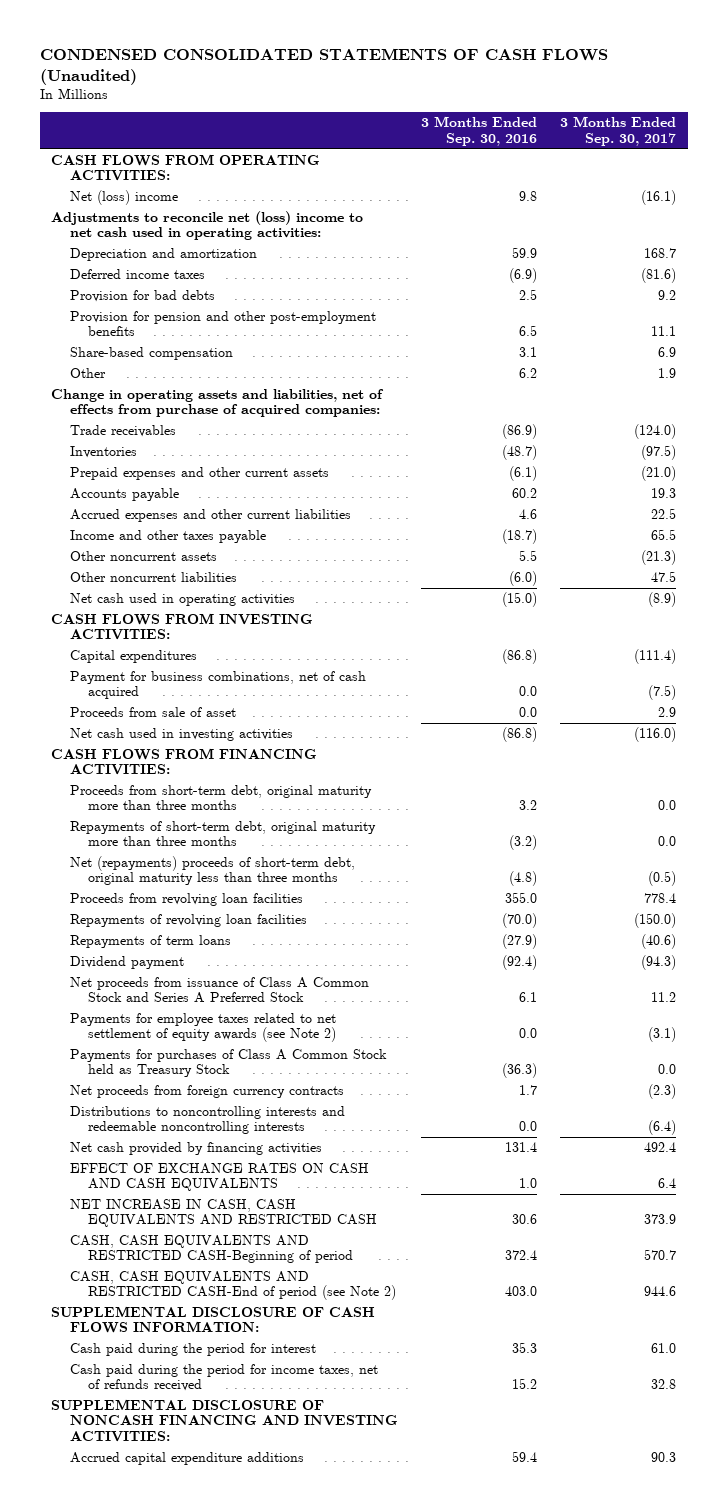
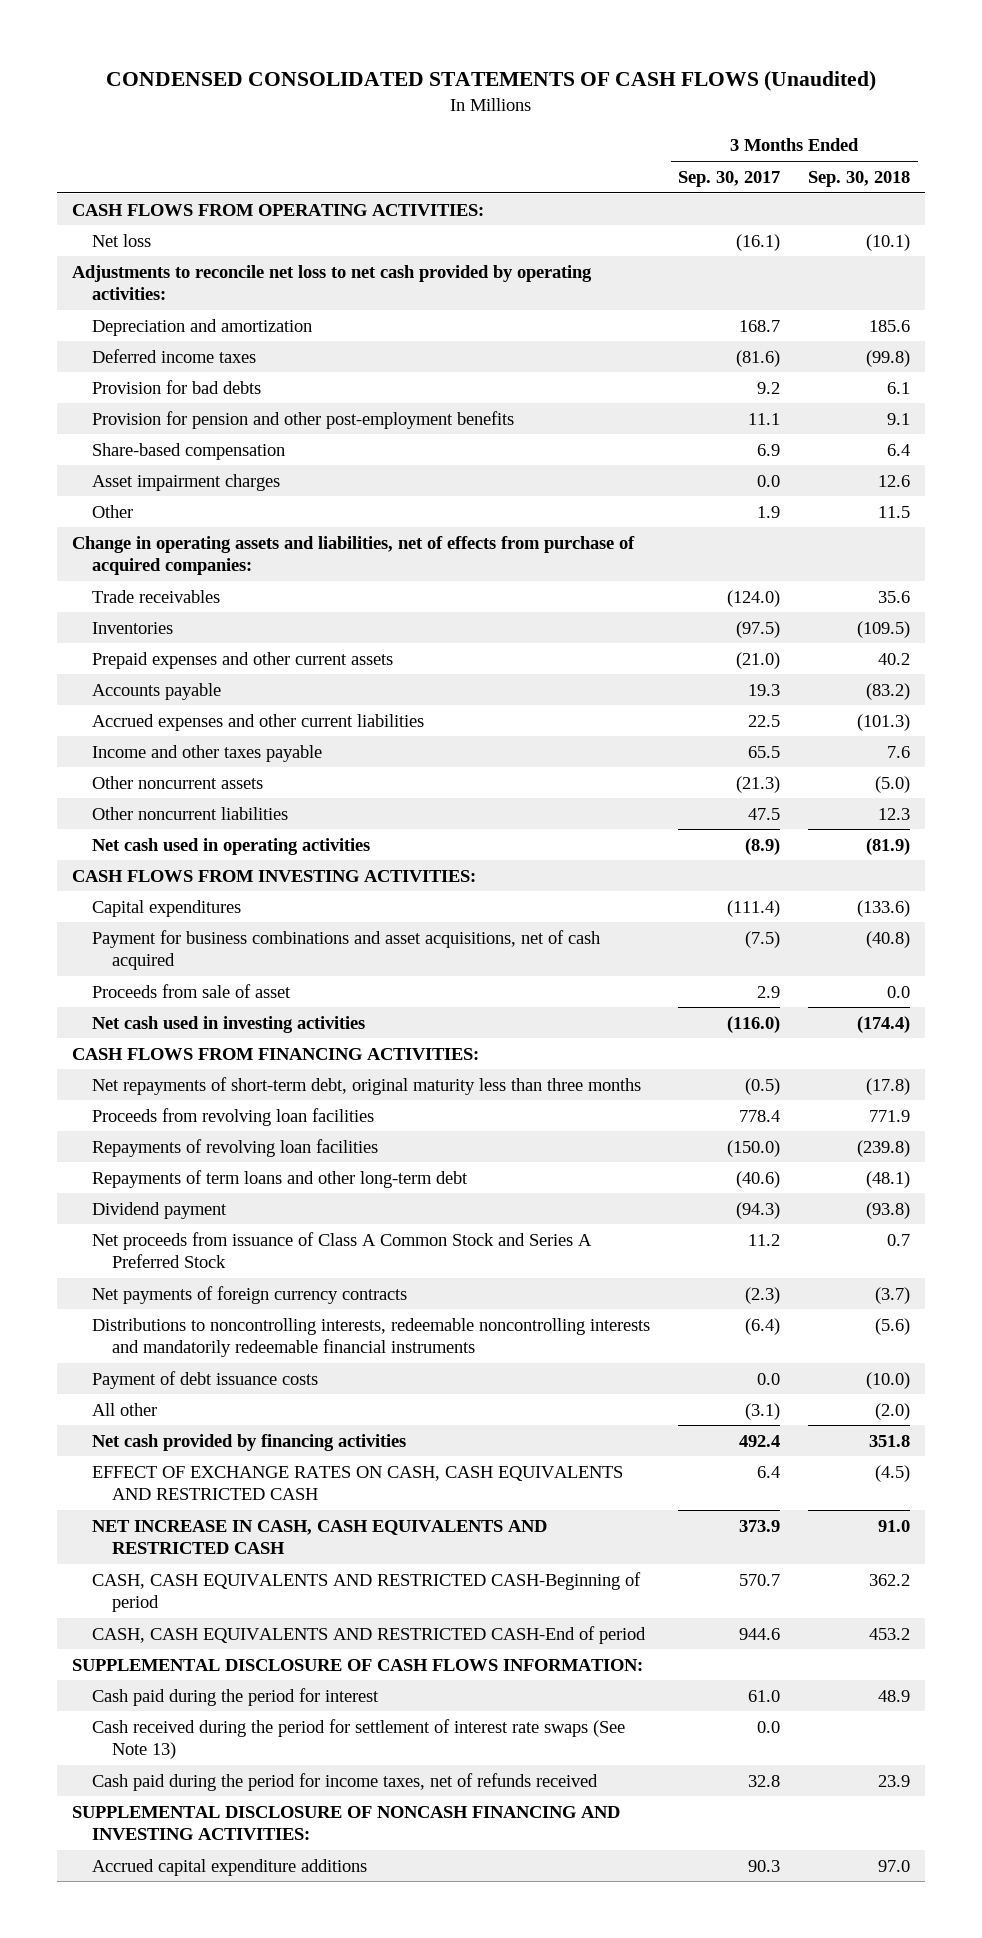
[421,116,538,146] 3 Months Ended Sep. 30, 2016 -> none
none -> [808,170,911,187] Sep. 30, 2018
[69,190,178,206] Net (loss) income -> [91,233,151,247] Net loss
[51,211,364,241] Adjustments to reconcile net (loss) income to net cash used in operating activities: -> [71,264,592,301] Adjustments to reconcile net loss to net cash provided by operating activities:
none -> [91,473,280,491] Asset impairment charges
[69,671,366,700] Payment for business combinations, net of cash acquired -> [91,929,600,971] Payment for business combinations and asset acquisitions, net of cash acquired
[69,785,372,811] Proceeds from short-term debt, original maturity more than three months -> none
[69,821,376,847] Repayments of short-term debt, original maturity more than three months -> none
[69,856,355,886] Net (repayments) proceeds of short-term debt, original maturity less than three months -> [91,1076,641,1095] Net repayments of short-term debt, original maturity less than three months
[69,935,231,949] Repayments of term loans -> [91,1169,468,1188] Repayments of term loans and other long-term debt
[69,1013,337,1043] Payments for employee taxes related to net settlement of equity awards (see Note 2) -> none
[69,1049,387,1078] Payments for purchases of Class A Common Stock held as Treasury Stock -> none
[69,1085,344,1099] Net proceeds from foreign currency contracts -> [91,1285,407,1304] Net payments of foreign currency contracts
[69,1106,345,1135] Distributions to noncontrolling interests and redeemable noncontrolling interests -> [91,1317,650,1358] Distributions to noncontrolling interests, redeemable noncontrolling interests and mandatorily redeemable financial instruments
none -> [91,1370,318,1389] Payment of debt issuance costs
none -> [91,1402,157,1416] All other
[69,1163,369,1192] EFFECT OF EXCHANGE RATES ON CASH AND CASH EQUIVALENTS -> [91,1465,623,1501] EFFECT OF EXCHANGE RATES ON CASH, CASH EQUIVALENTS AND RESTRICTED CASH
[69,1271,397,1301] CASH, CASH EQUIVALENTS AND RESTRICTED CASH-End of period (see Note 2) -> [91,1625,646,1644] CASH, CASH EQUIVALENTS AND RESTRICTED CASH-End of period
none -> [91,1718,625,1760] Cash received during the period for settlement of interest rate swaps (See Note 13)

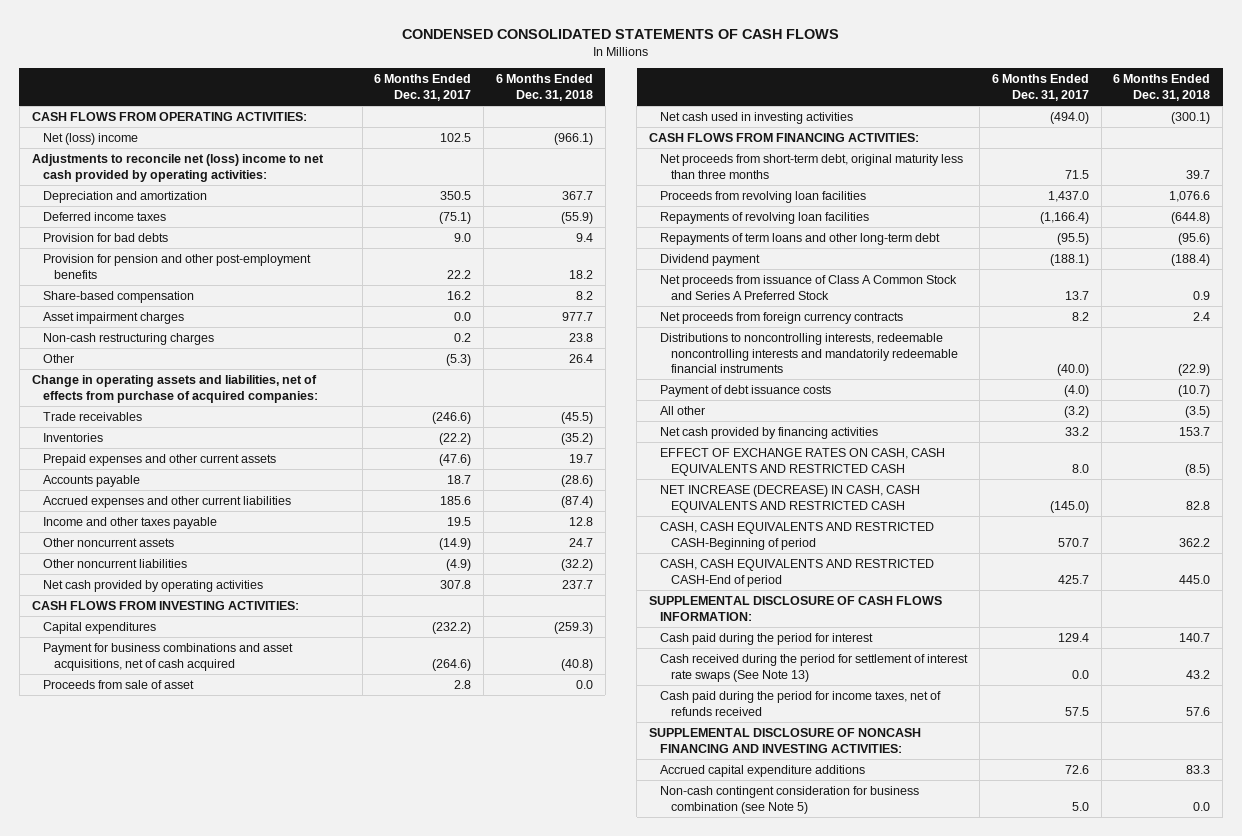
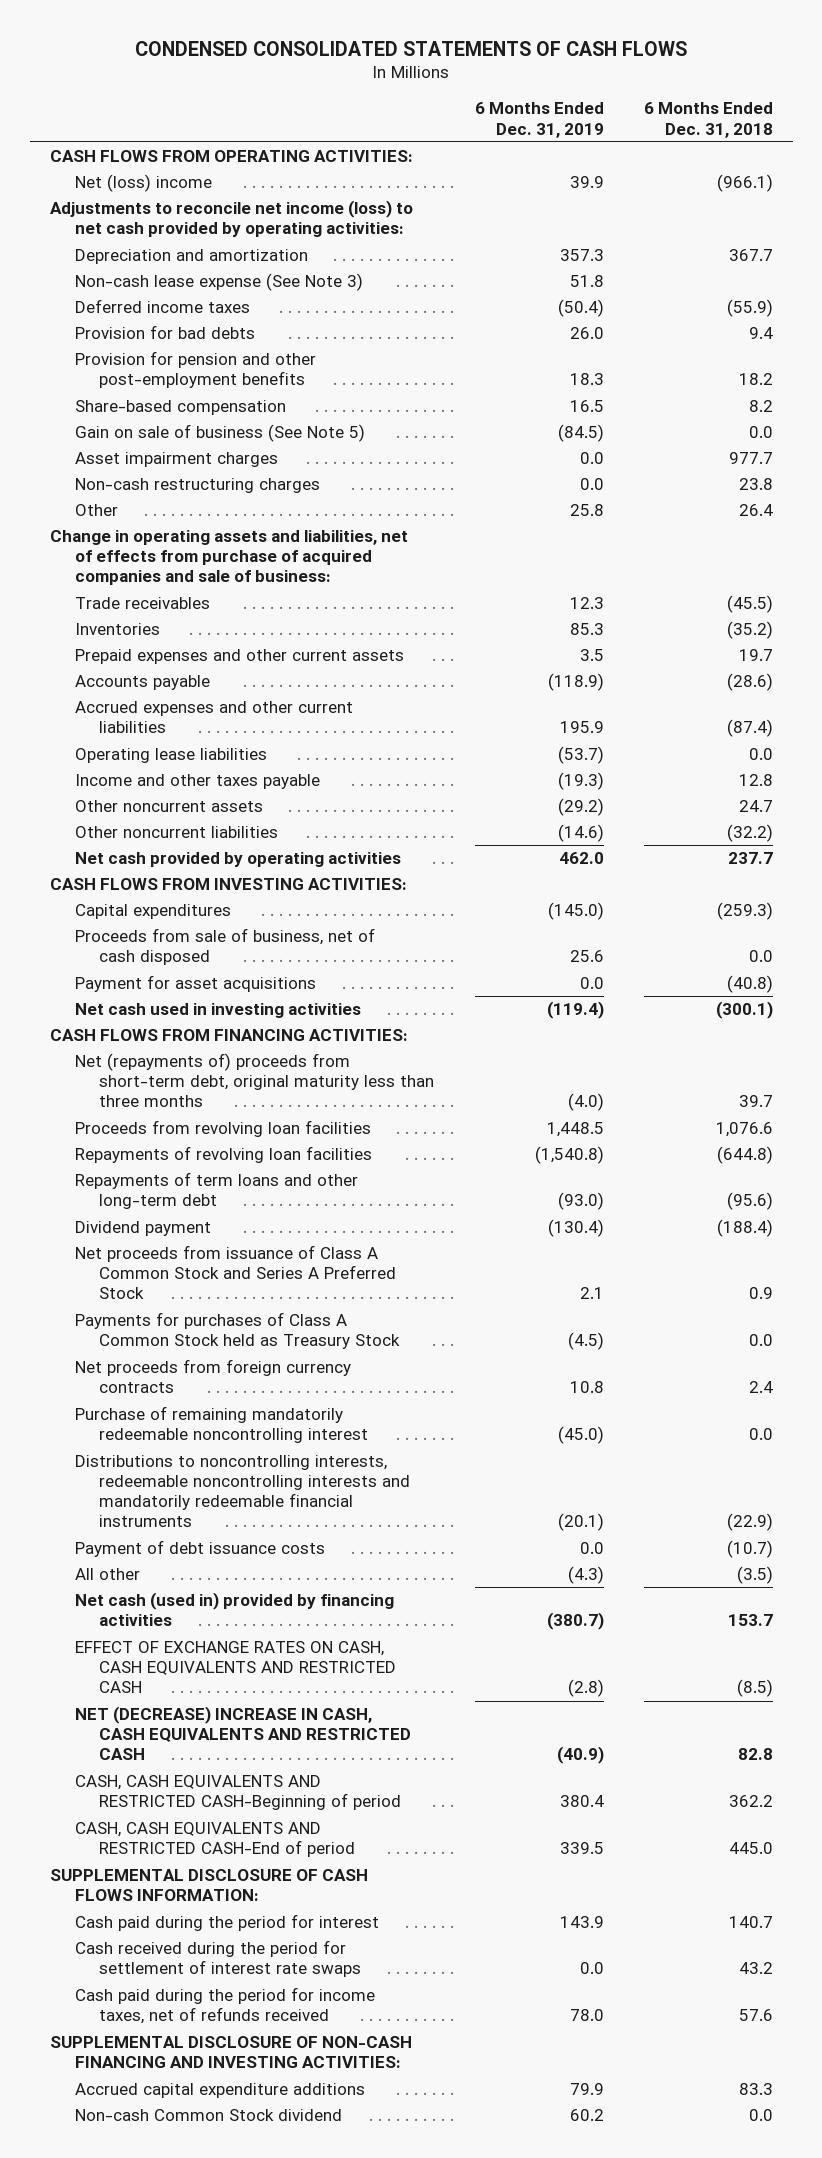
[374,74,472,101] 6 Months Ended Dec. 31, 2017 -> none
none -> [474,102,604,138] 6 Months Ended Dec. 31, 2019
[31,153,324,182] Adjustments to reconcile net (loss) income to net cash provided by operating activities: -> [49,200,413,238] Adjustments to reconcile net income (loss) to net cash provided by operating activities:
none -> [74,273,363,292] Non-cash lease expense (See Note 3)
none -> [74,424,365,443] Gain on sale of business (See Note 5)
[31,374,318,403] Change in operating assets and liabilities, net of effects from purchase of acquired companies: -> [49,530,408,586] Change in operating assets and liabilities, net of effects from purchase of acquired companies and sale of business:
none -> [74,748,267,764] Operating lease liabilities
[42,642,293,671] Payment for business combinations and asset acquisitions, net of cash acquired -> none
[42,679,194,689] Proceeds from sale of asset -> none
none -> [74,928,375,966] Proceeds from sale of business, net of cash disposed
none -> [74,975,316,993] Payment for asset acquisitions
[660,153,964,179] Net proceeds from short-term debt, original maturity less than three months -> [74,1053,435,1108] Net (repayments of) proceeds from short-term debt, original maturity less than three months
none -> [74,1312,401,1350] Payments for purchases of Class A Common Stock held as Treasury Stock
none -> [74,1406,369,1444] Purchase of remaining mandatorily redeemable noncontrolling interest
[660,426,879,439] Net cash provided by financing activities -> [74,1592,394,1627] Net cash (used in) provided by financing activities
[660,484,921,513] NET INCREASE (DECREASE) IN CASH, CASH EQUIVALENTS AND RESTRICTED CASH -> [74,1706,412,1761] NET (DECREASE) INCREASE IN CASH, CASH EQUIVALENTS AND RESTRICTED CASH
[660,653,969,682] Cash received during the period for settlement of interest rate swaps (See Note 13) -> [74,1940,362,1978] Cash received during the period for settlement of interest rate swaps
[648,727,921,753] SUPPLEMENTAL DISCLOSURE OF NONCASH FINANCING AND INVESTING ACTIVITIES: -> [49,2036,412,2069] SUPPLEMENTAL DISCLOSURE OF NON-CASH FINANCING AND INVESTING ACTIVITIES:
[660,785,920,814] Non-cash contingent consideration for business combination (see Note 5) -> none
none -> [74,2109,342,2122] Non-cash Common Stock dividend

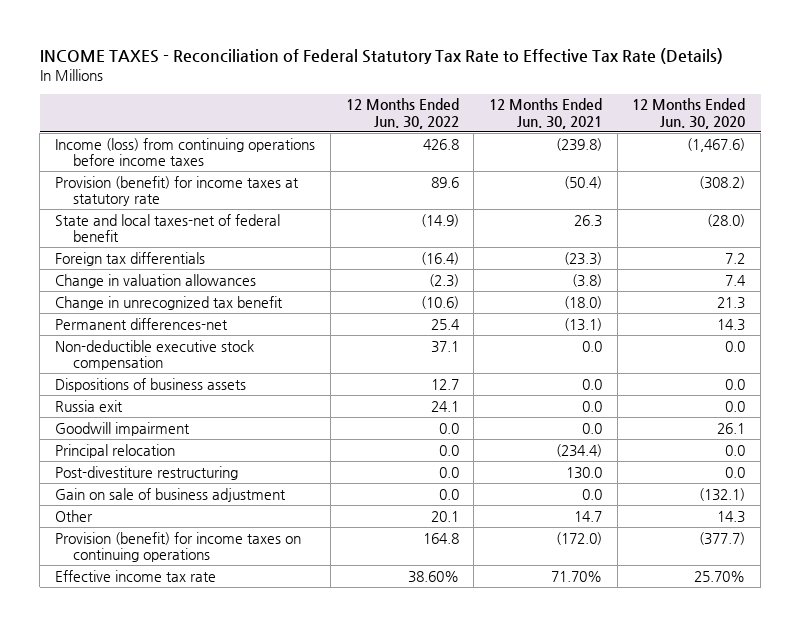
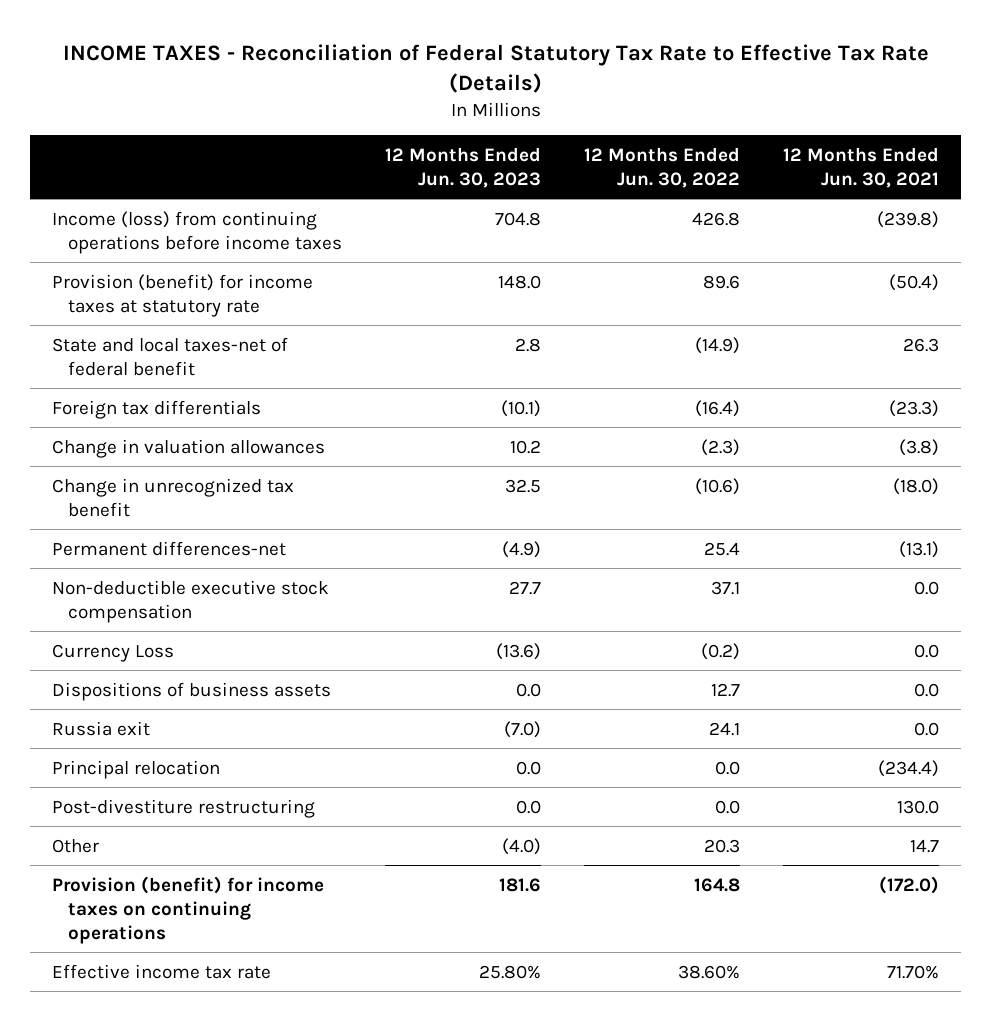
[632,98,746,129] 12 Months Ended Jun. 30, 2020 -> none
none -> [385,146,542,188] 12 Months Ended Jun. 30, 2023
none -> [51,643,174,662] Currency Loss
[55,421,191,436] Goodwill impairment -> none
[55,487,287,502] Gain on sale of business adjustment -> none
[430,510,459,522] 20.1 -> [704,838,741,853] 20.3

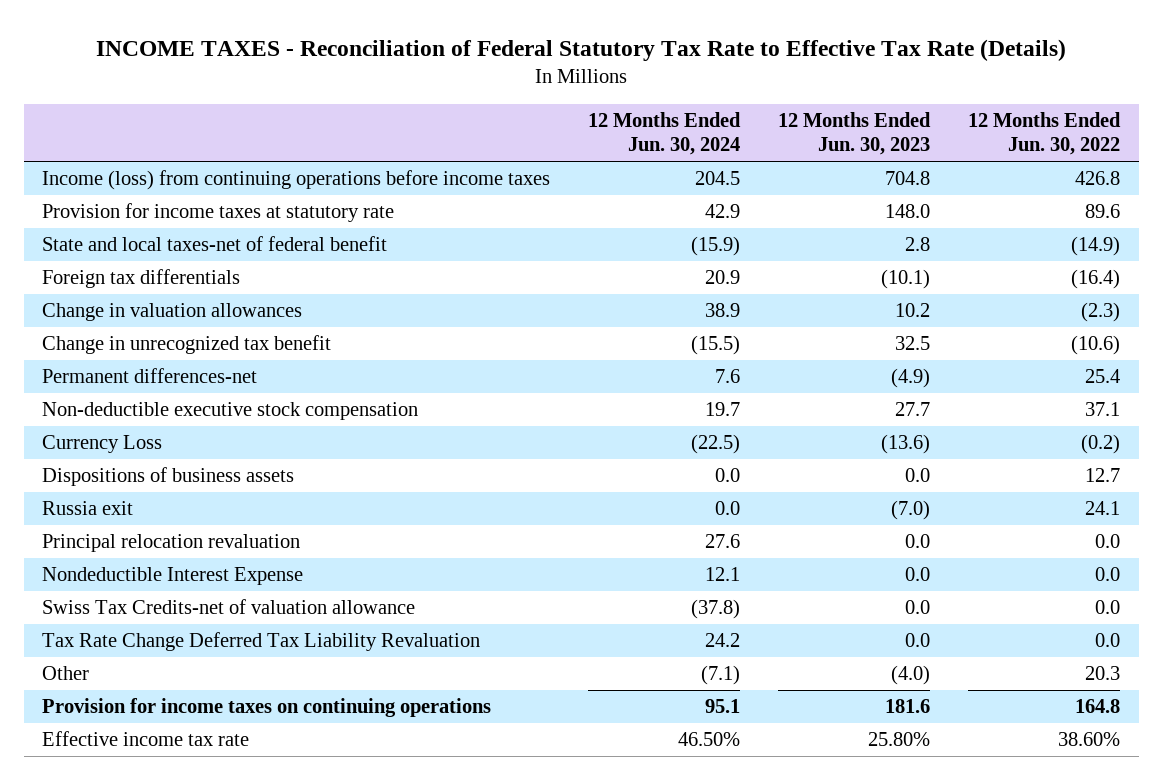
[783,146,940,188] 12 Months Ended Jun. 30, 2021 -> none
none -> [588,111,742,156] 12 Months Ended Jun. 30, 2024
[51,273,313,317] Provision (benefit) for income taxes at statutory rate -> [42,203,395,223] Provision for income taxes at statutory rate
[51,798,315,818] Post-divestiture restructuring -> none
[51,759,220,779] Principal relocation -> [42,534,301,553] Principal relocation revaluation
none -> [42,567,304,586] Nondeductible Interest Expense
none -> [42,599,416,615] Swiss Tax Credits-net of valuation allowance
none -> [42,632,481,652] Tax Rate Change Deferred Tax Liability Revaluation
[51,875,324,944] Provision (benefit) for income taxes on continuing operations -> [42,698,492,718] Provision for income taxes on continuing operations

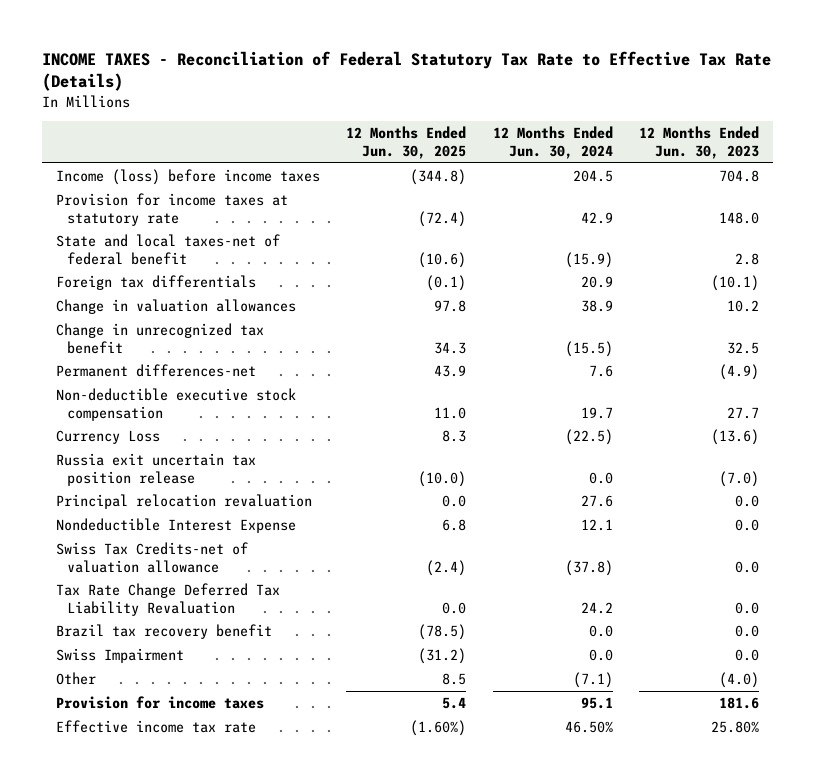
[967,111,1121,156] 12 Months Ended Jun. 30, 2022 -> none
none -> [346,125,467,159] 12 Months Ended Jun. 30, 2025
[42,170,551,191] Income (loss) from continuing operations before income taxes -> [55,168,320,185] Income (loss) before income taxes
[42,467,295,487] Dispositions of business assets -> none
[42,501,134,516] Russia exit -> none
none -> [55,452,256,486] Russia exit uncertain tax position release
none -> [55,623,272,639] Brazil tax recovery benefit
none -> [55,647,184,663] Swiss Impairment
[42,698,492,718] Provision for income taxes on continuing operations -> [55,695,264,709] Provision for income taxes

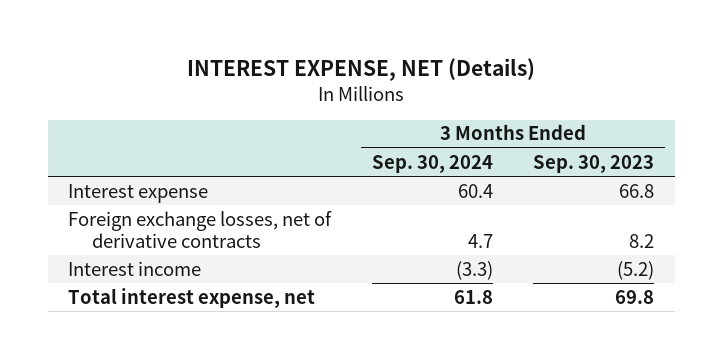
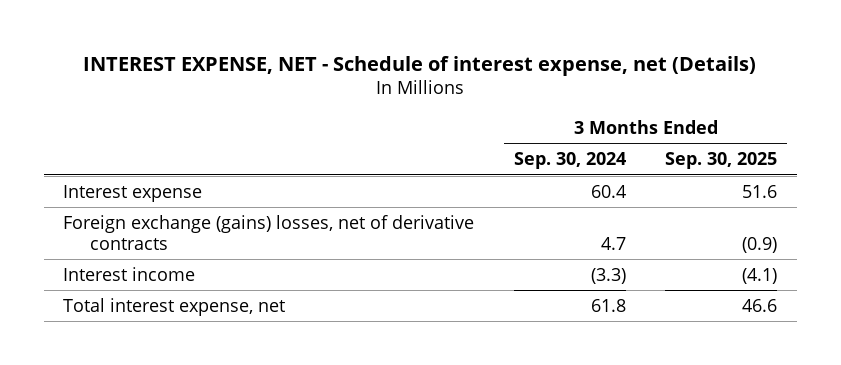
[187,58,536,82] INTEREST EXPENSE, NET (Details) -> [83,55,757,76] INTEREST EXPENSE, NET - Schedule of interest expense, net (Details)
[533,154,655,173] Sep. 30, 2023 -> none
none -> [665,152,778,170] Sep. 30, 2025
[67,210,332,248] Foreign exchange losses, net of derivative contracts -> [63,214,475,250] Foreign exchange (gains) losses, net of derivative contracts

